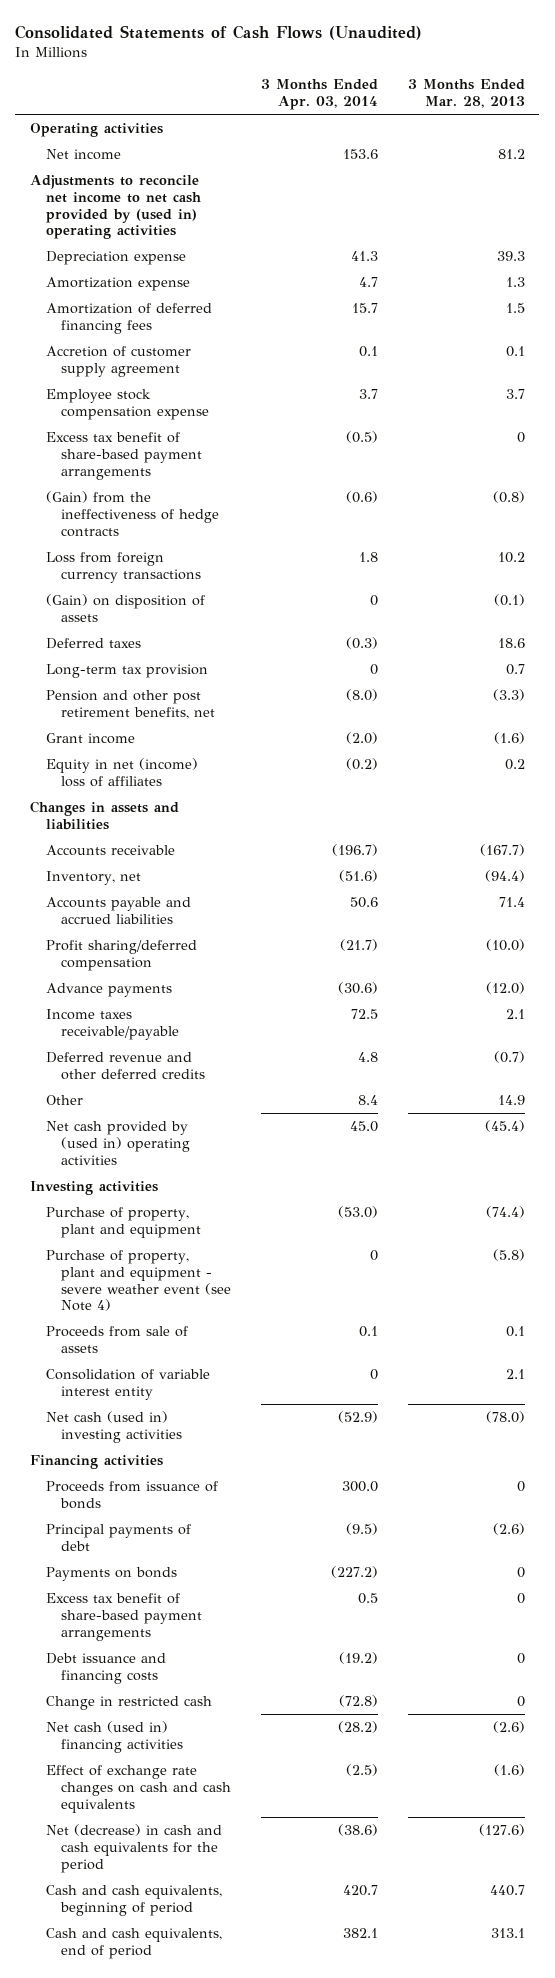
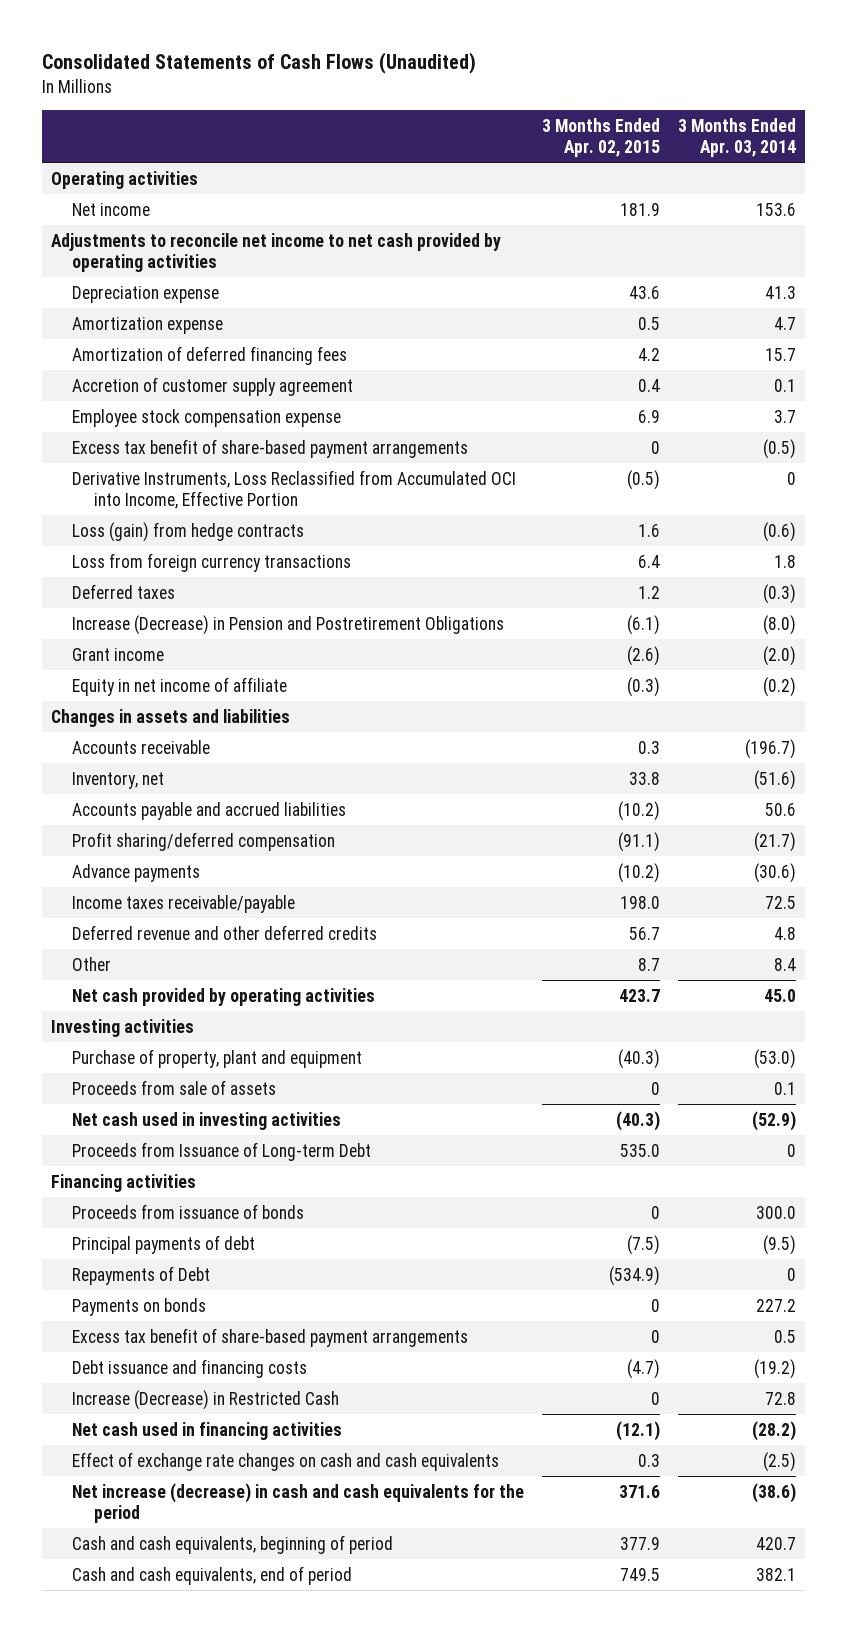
[407,79,525,109] 3 Months Ended Mar. 28, 2013 -> none
none -> [541,117,660,157] 3 Months Ended Apr. 02, 2015
[30,175,201,240] Adjustments to reconcile net income to net cash provided by (used in) operating activities -> [50,232,501,272] Adjustments to reconcile net income to net cash provided by operating activities
none -> [72,469,517,509] Derivative Instruments, Loss Reclassified from Accumulated OCI into Income, Effective Portion
[45,491,220,537] (Gain) from the ineffectiveness of hedge contracts -> [72,521,305,542] Loss (gain) from hedge contracts
[45,594,205,622] (Gain) on disposition of assets -> none
[45,664,208,679] Long-term tax provision -> none
[45,690,216,719] Pension and other post retirement benefits, net -> none
none -> [72,614,505,635] Increase (Decrease) in Pension and Postretirement Obligations
[45,758,198,787] Equity in net (income) loss of affiliates -> [72,676,288,696] Equity in net income of affiliate
[45,1121,191,1165] Net cash provided by (used in) operating activities -> [72,987,376,1006] Net cash provided by operating activities
[45,1250,232,1312] Purchase of property, plant and equipment - severe weather event (see Note 4) -> none
[45,1369,210,1400] Consolidation of variable interest entity -> none
[45,1411,183,1443] Net cash (used in) investing activities -> [72,1111,342,1130] Net cash used in investing activities
none -> [72,1141,372,1161] Proceeds from Issuance of Long-term Debt
none -> [72,1265,211,1285] Repayments of Debt
[331,1566,379,1579] (227.2) -> [755,1298,796,1312] 227.2
[45,1696,212,1711] Change in restricted cash -> [72,1389,340,1410] Increase (Decrease) in Restricted Cash
[339,1695,379,1708] (72.8) -> [764,1391,796,1405] 72.8
[45,1721,184,1753] Net cash (used in) financing activities -> [72,1421,343,1440] Net cash used in financing activities
[45,1824,222,1873] Net (decrease) in cash and cash equivalents for the period -> [72,1482,525,1523] Net increase (decrease) in cash and cash equivalents for the period

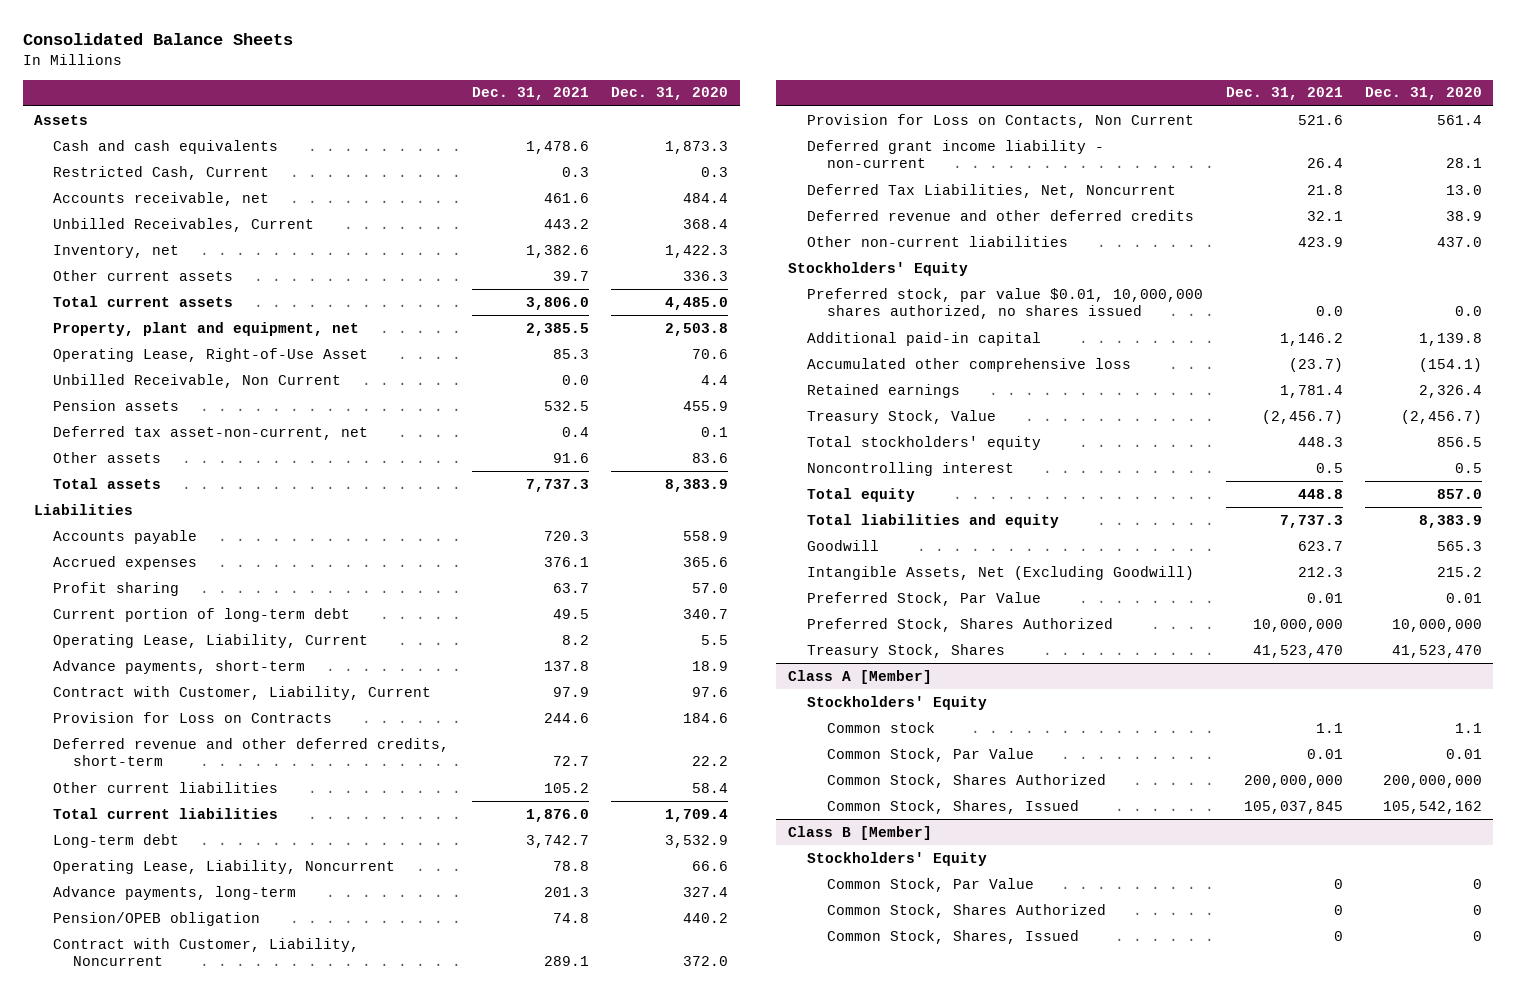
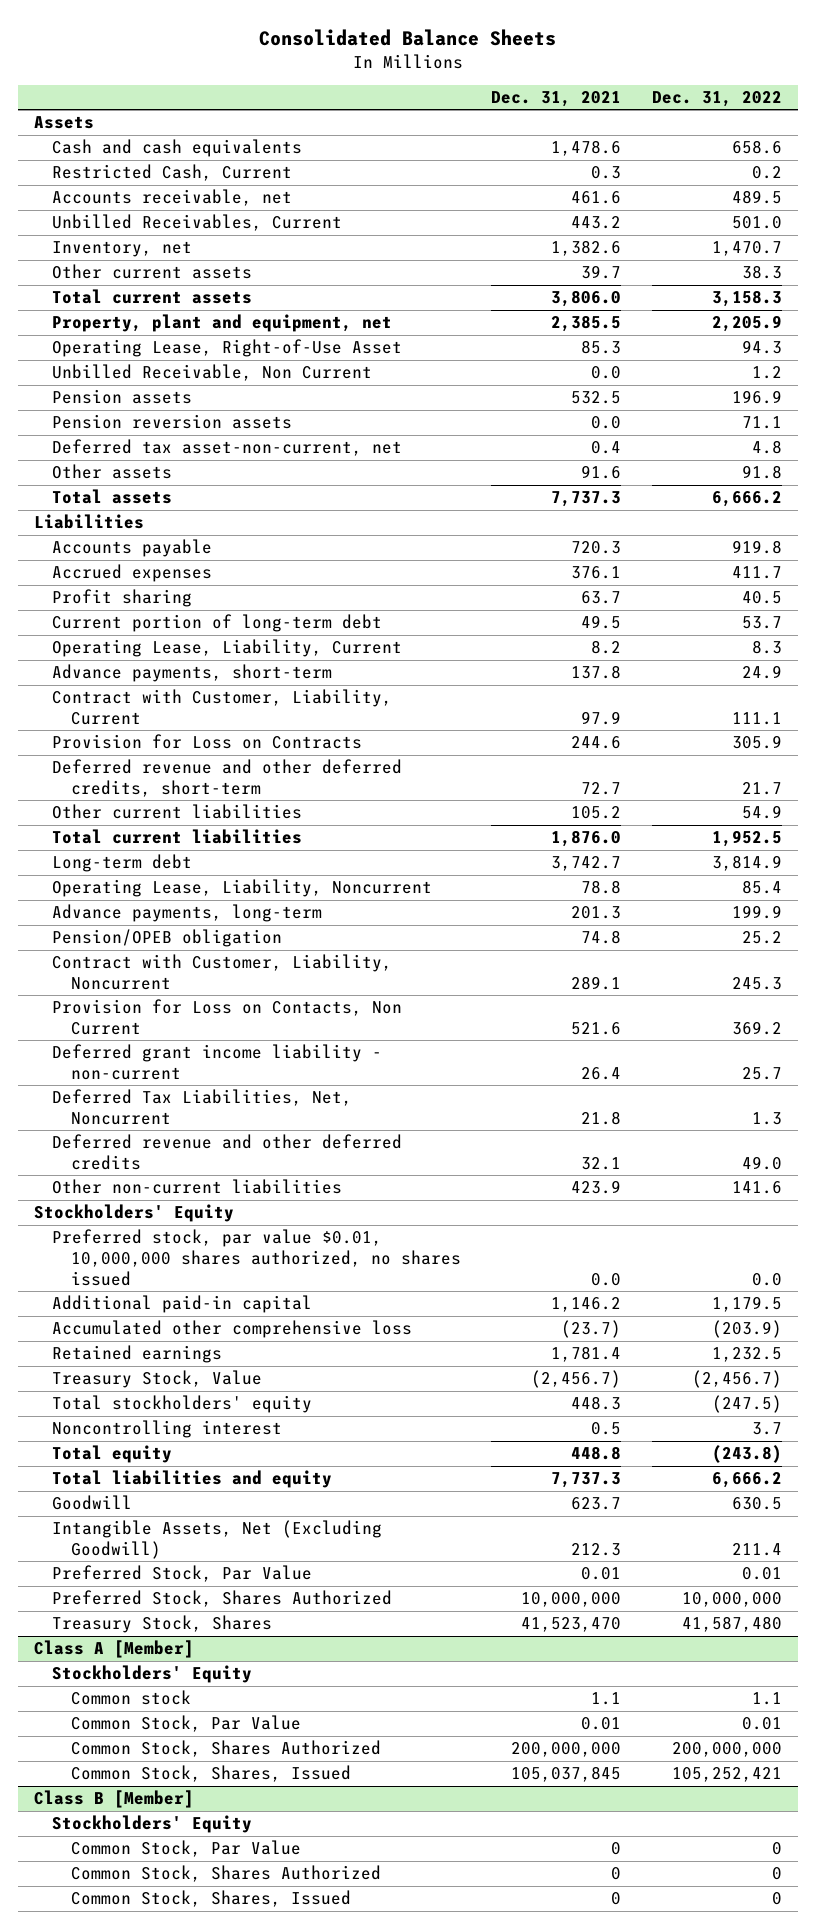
[611,87,729,101] Dec. 31, 2020 -> none
none -> [652,90,783,107] Dec. 31, 2022
none -> [52,414,293,430] Pension reversion assets

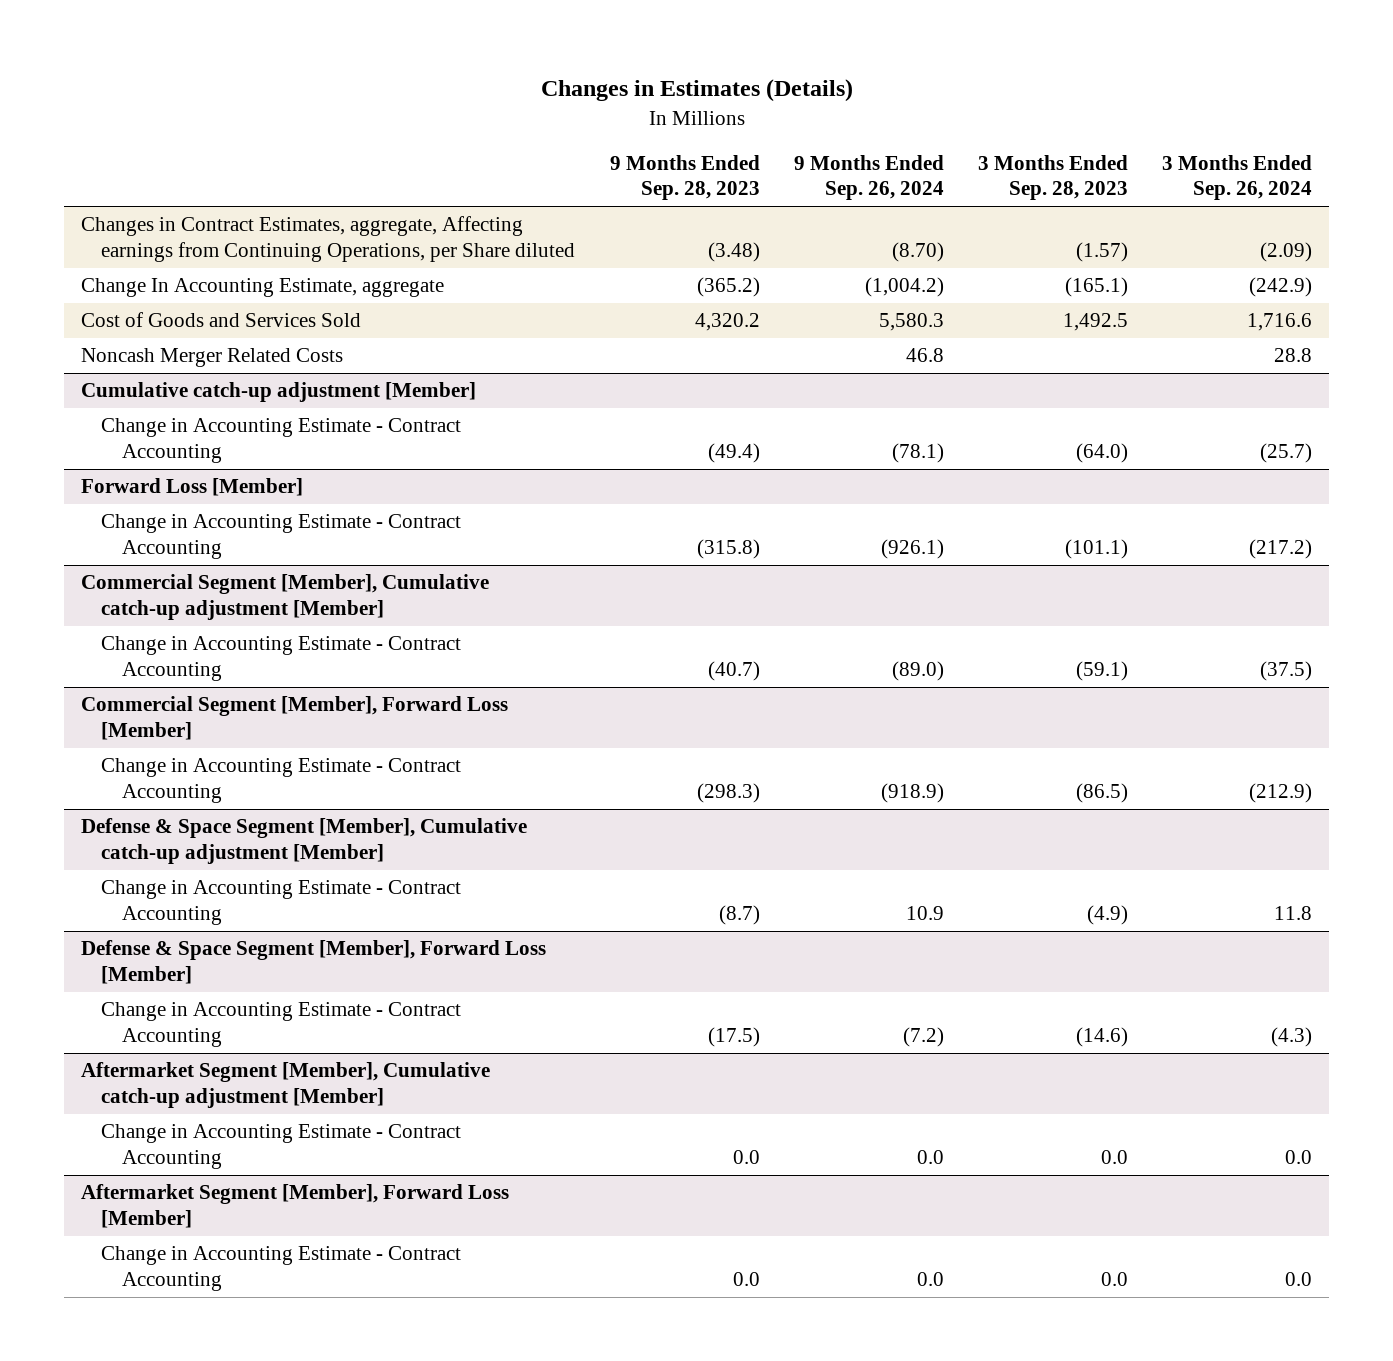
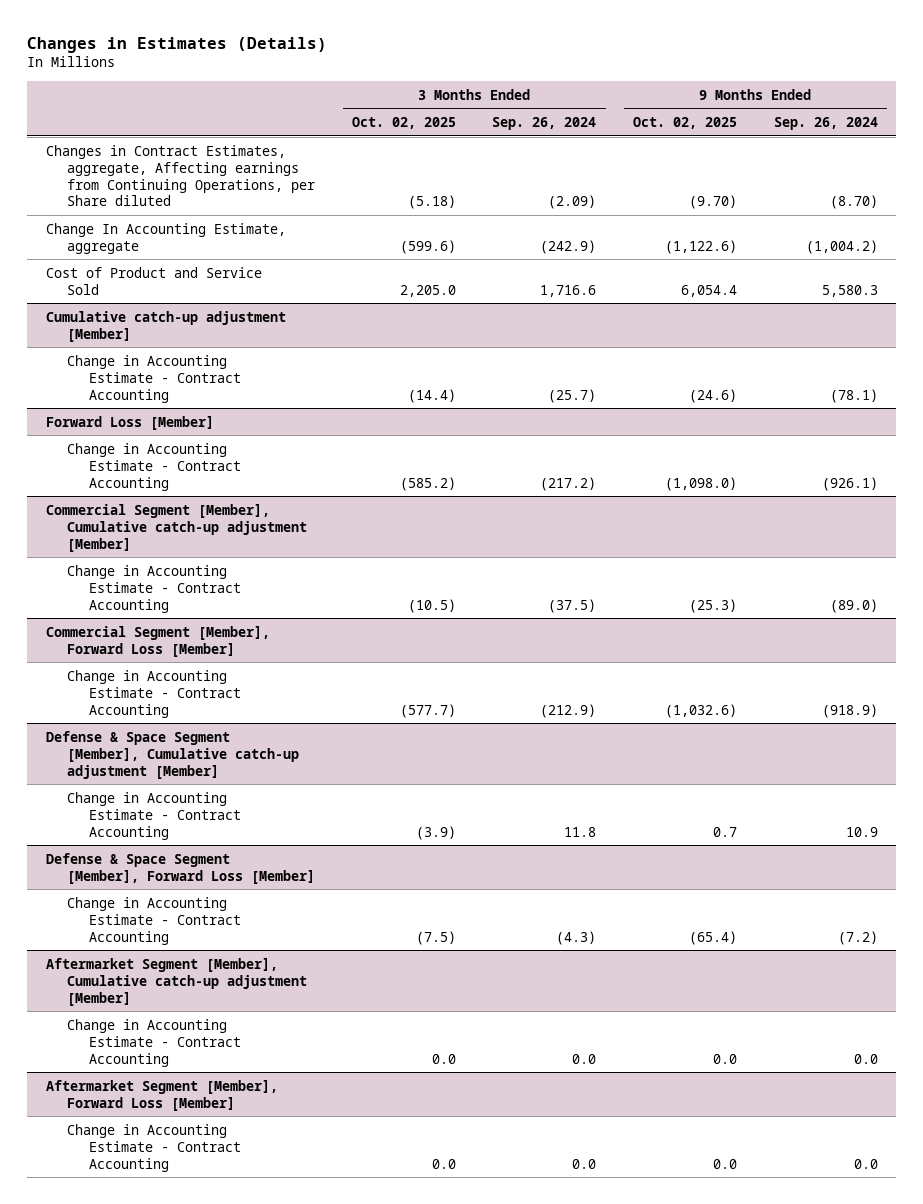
[609,154,760,201] 9 Months Ended Sep. 28, 2023 -> none
[977,154,1128,201] 3 Months Ended Sep. 28, 2023 -> none
none -> [351,117,456,130] Oct. 02, 2025
none -> [632,117,737,130] Oct. 02, 2025
[81,348,344,368] Noncash Merger Related Costs -> none
[81,312,362,328] Cost of Goods and Services Sold -> [45,266,262,295] Cost of Product and Service Sold

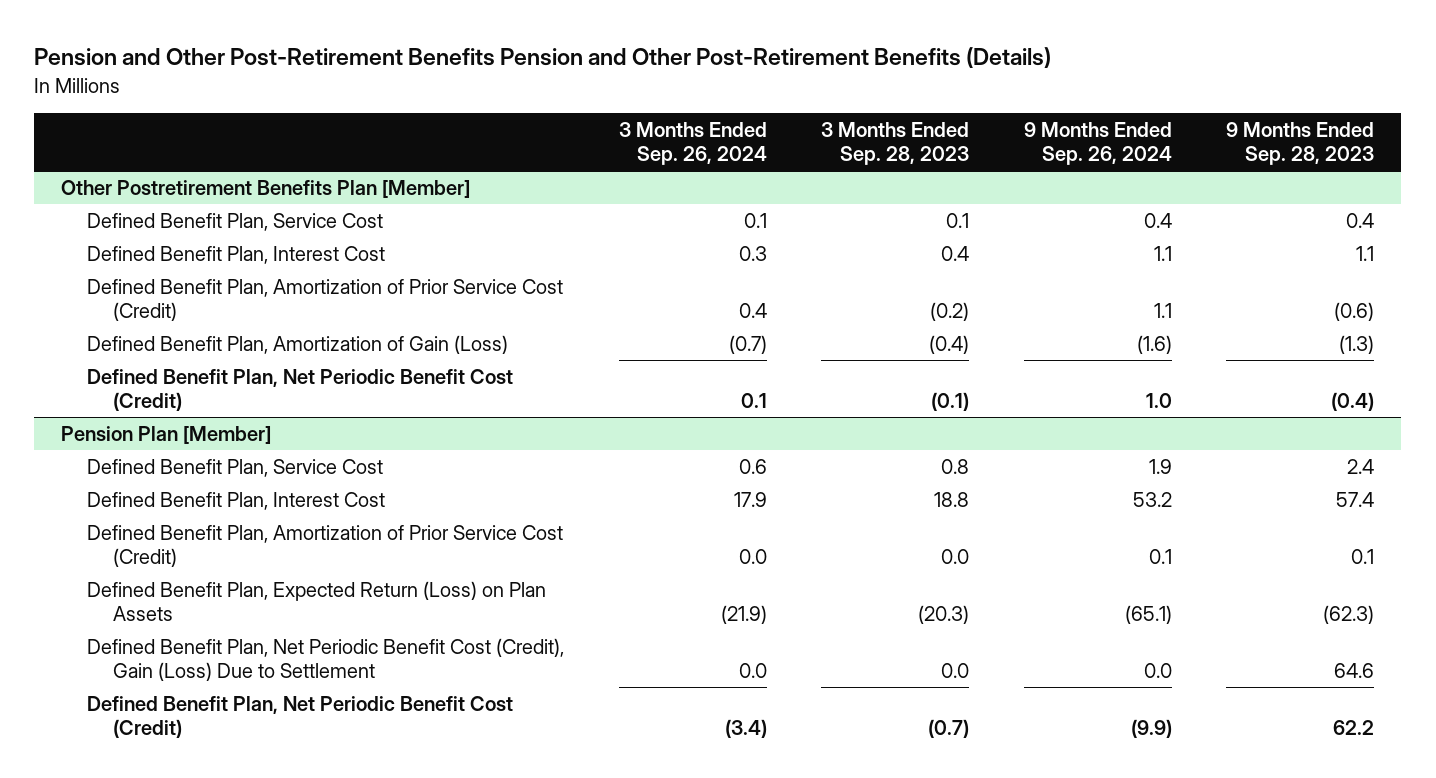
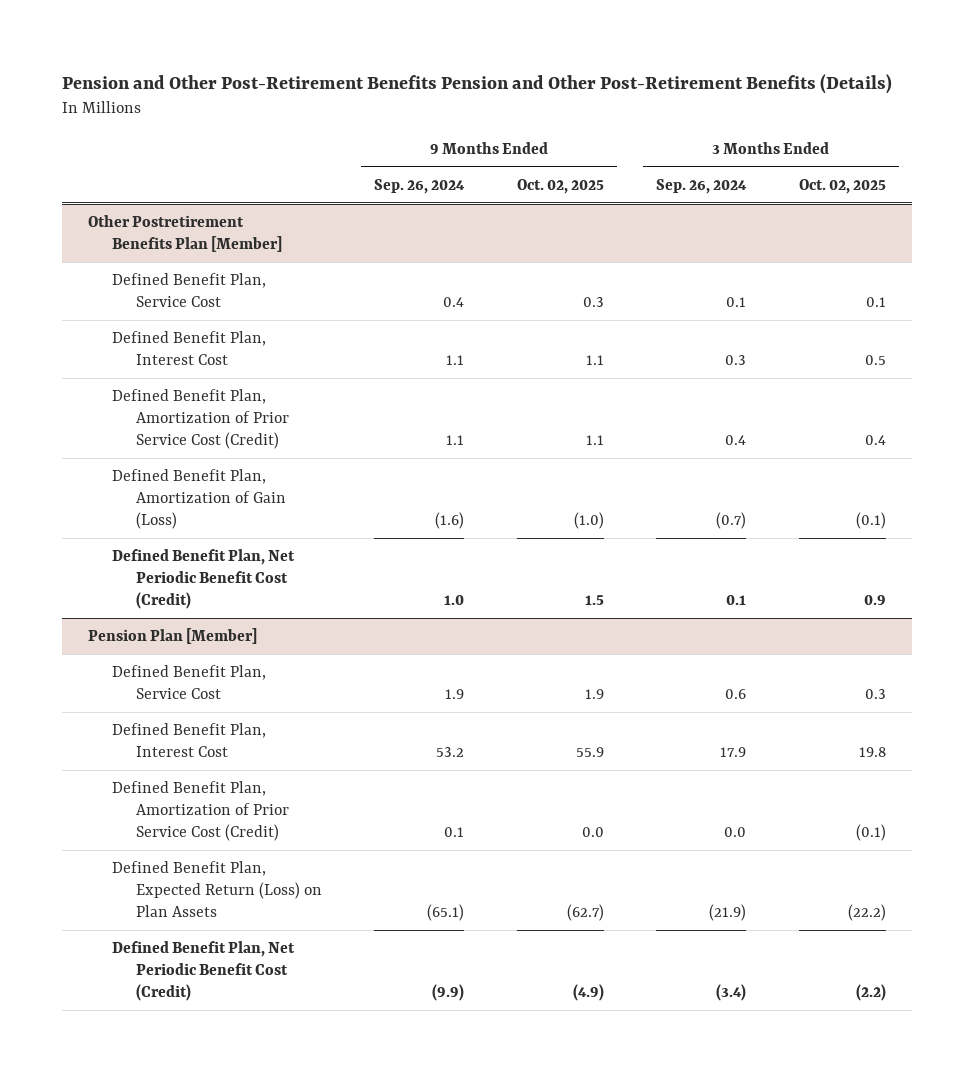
[821,121,970,165] 3 Months Ended Sep. 28, 2023 -> none
[1226,121,1375,165] 9 Months Ended Sep. 28, 2023 -> none
none -> [516,178,604,194] Oct. 02, 2025
none -> [798,178,886,194] Oct. 02, 2025
[87,637,565,682] Defined Benefit Plan, Net Periodic Benefit Cost (Credit), Gain (Loss) Due to Settlement -> none

